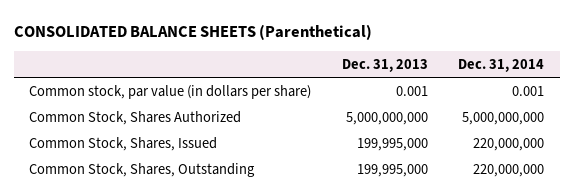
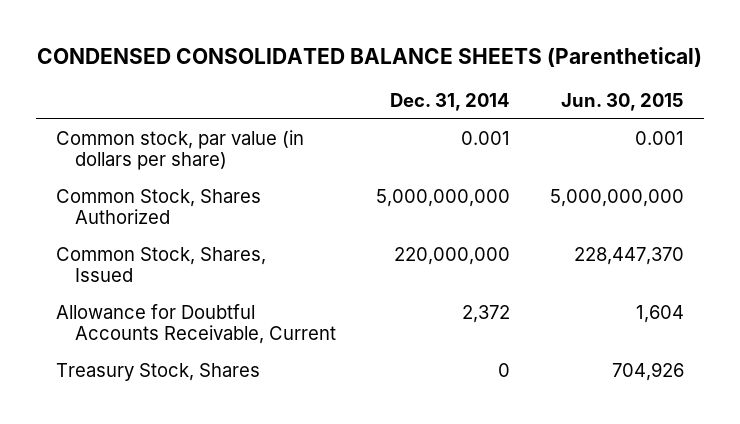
[14,23,373,40] CONSOLIDATED BALANCE SHEETS (Parenthetical) -> [36,47,702,68] CONDENSED CONSOLIDATED BALANCE SHEETS (Parenthetical)
[341,58,428,72] Dec. 31, 2013 -> none
none -> [560,93,684,112] Jun. 30, 2015
[29,162,256,177] Common Stock, Shares, Outstanding -> none
none -> [55,303,336,345] Allowance for Doubtful Accounts Receivable, Current
none -> [55,362,260,381] Treasury Stock, Shares

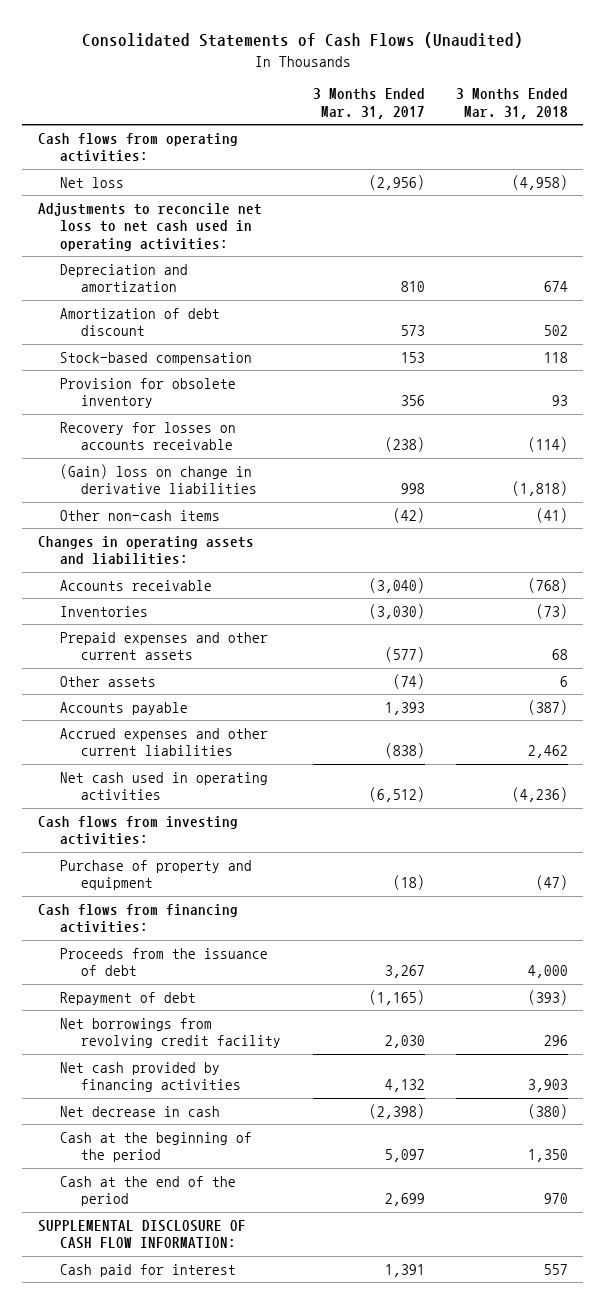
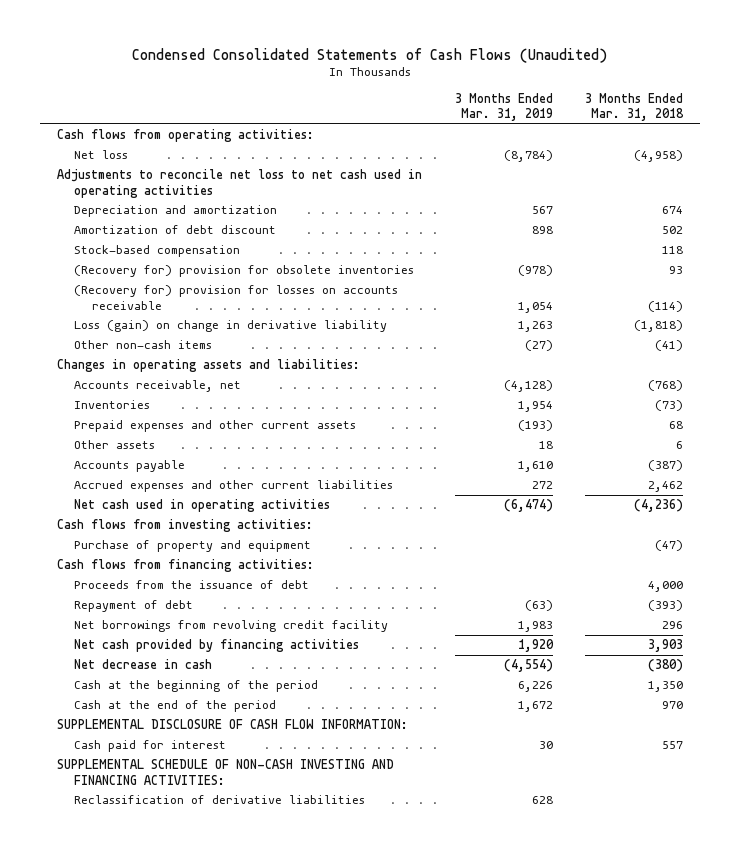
[81,32,523,49] Consolidated Statements of Cash Flows (Unaudited) -> [132,47,608,63] Condensed Consolidated Statements of Cash Flows (Unaudited)
[312,88,425,119] 3 Months Ended Mar. 31, 2017 -> none
none -> [454,93,553,122] 3 Months Ended Mar. 31, 2019
[37,202,262,251] Adjustments to reconcile net loss to net cash used in operating activities: -> [56,169,422,198] Adjustments to reconcile net loss to net cash used in operating activities
[59,377,236,409] Provision for obsolete inventory -> [74,265,415,278] (Recovery for) provision for obsolete inventories
[59,421,236,451] Recovery for losses on accounts receivable -> [74,285,399,310] (Recovery for) provision for losses on accounts receivable
[59,463,258,495] (Gain) loss on change in derivative liabilities -> [74,320,388,333] Loss (gain) on change in derivative liability
[59,579,212,591] Accounts receivable -> [74,380,242,393] Accounts receivable, net
none -> [56,759,394,785] SUPPLEMENTAL SCHEDULE OF NON-CASH INVESTING AND FINANCING ACTIVITIES:
none -> [74,795,366,805] Reclassification of derivative liabilities

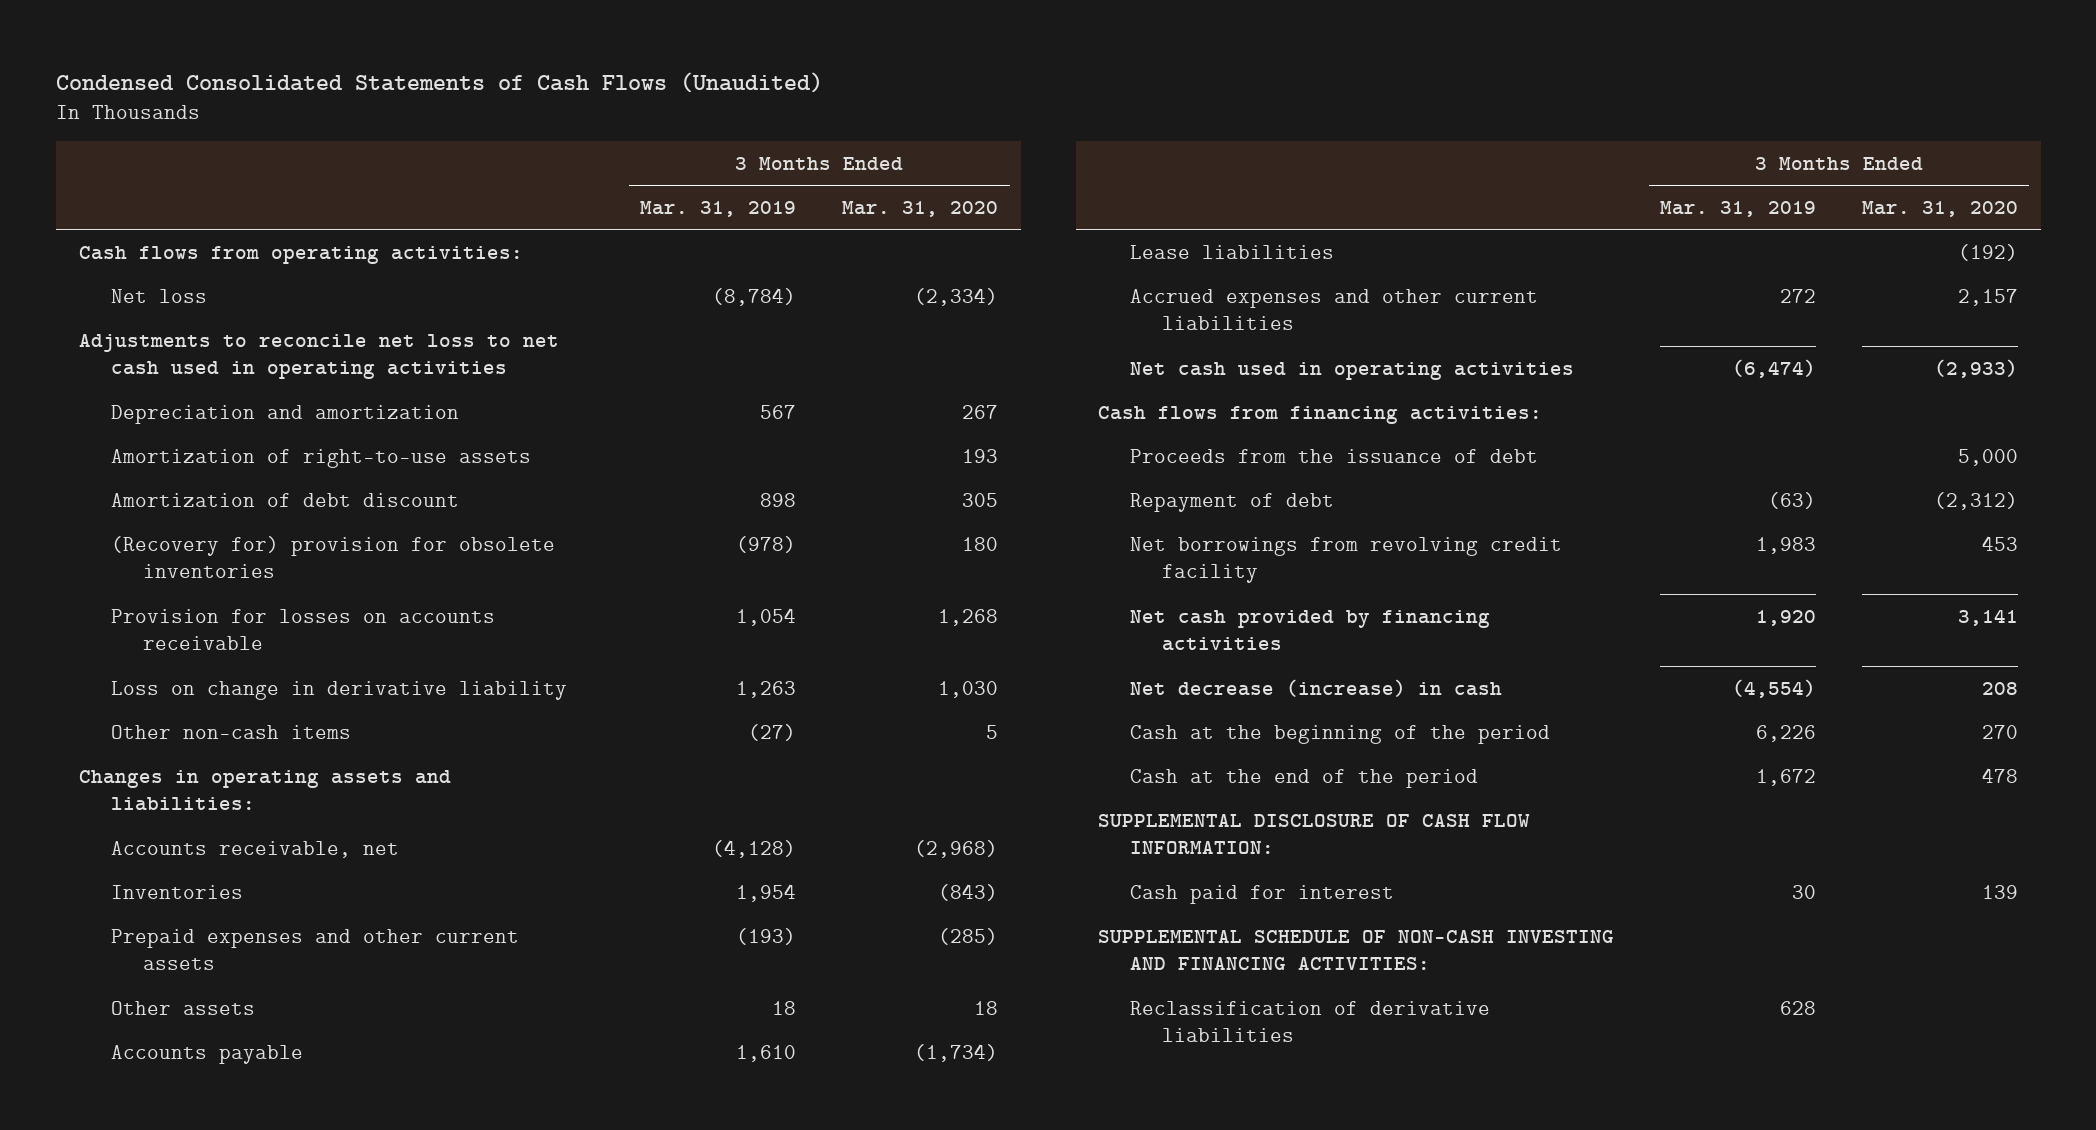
[585,93,685,122] 3 Months Ended Mar. 31, 2018 -> none
none -> [842,200,999,217] Mar. 31, 2020
none -> [110,448,531,468] Amortization of right-to-use assets
[74,245,241,258] Stock-based compensation -> none
[74,285,399,310] (Recovery for) provision for losses on accounts receivable -> [110,608,495,651] Provision for losses on accounts receivable
[74,320,388,333] Loss (gain) on change in derivative liability -> [110,680,567,700] Loss on change in derivative liability
none -> [1130,244,1335,259] Lease liabilities
[56,519,313,533] Cash flows from investing activities: -> none
[74,540,312,553] Purchase of property and equipment -> none
[74,659,213,670] Net decrease in cash -> [1130,678,1503,697] Net decrease (increase) in cash

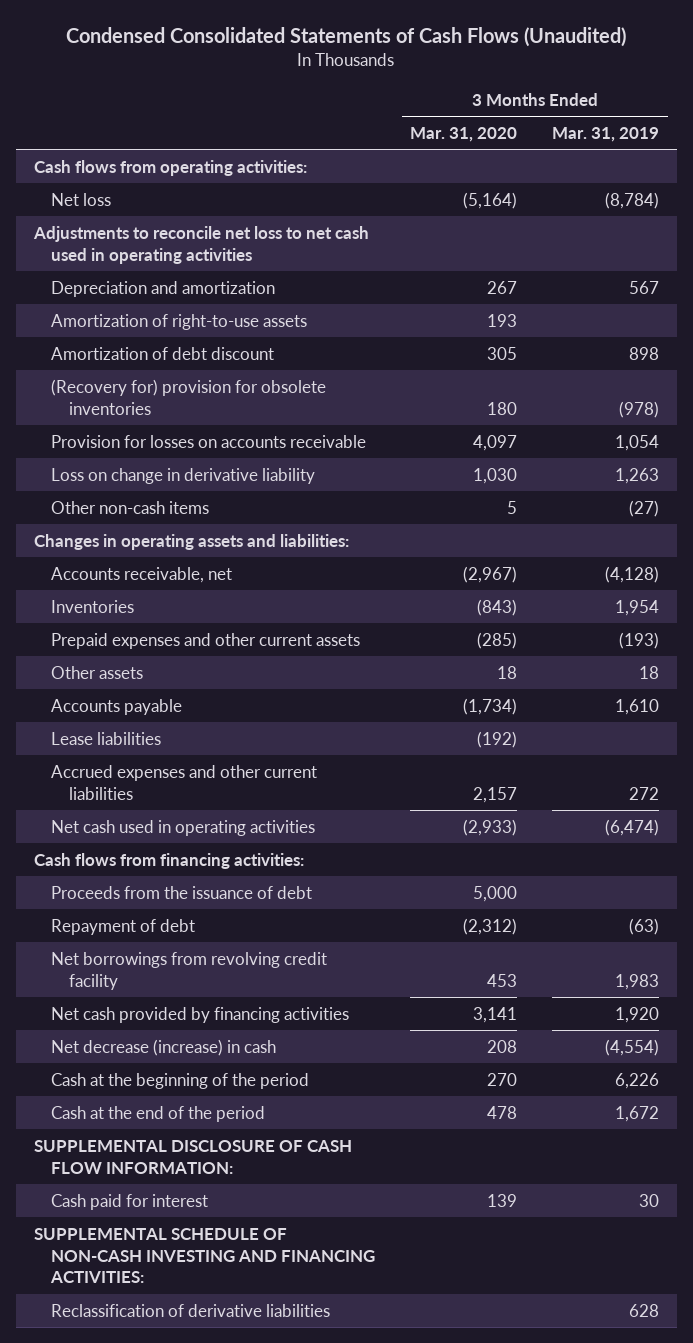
[914,287,999,306] (2,334) -> [463,191,518,209] (5,164)
[938,608,999,626] 1,268 -> [473,434,518,451] 4,097
[914,839,999,858] (2,968) -> [463,565,518,583] (2,967)

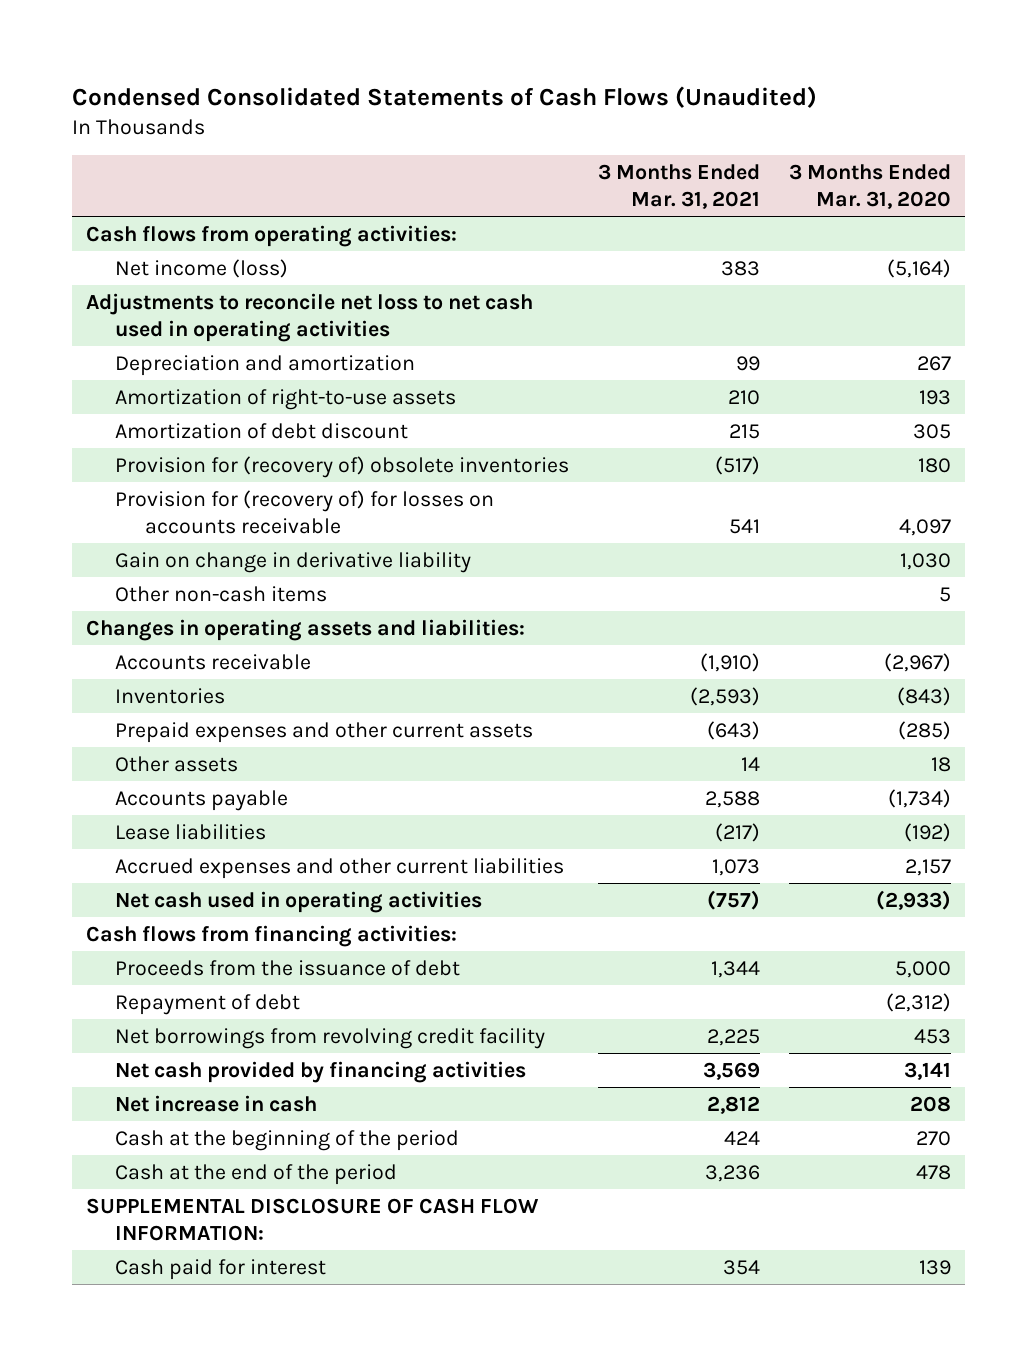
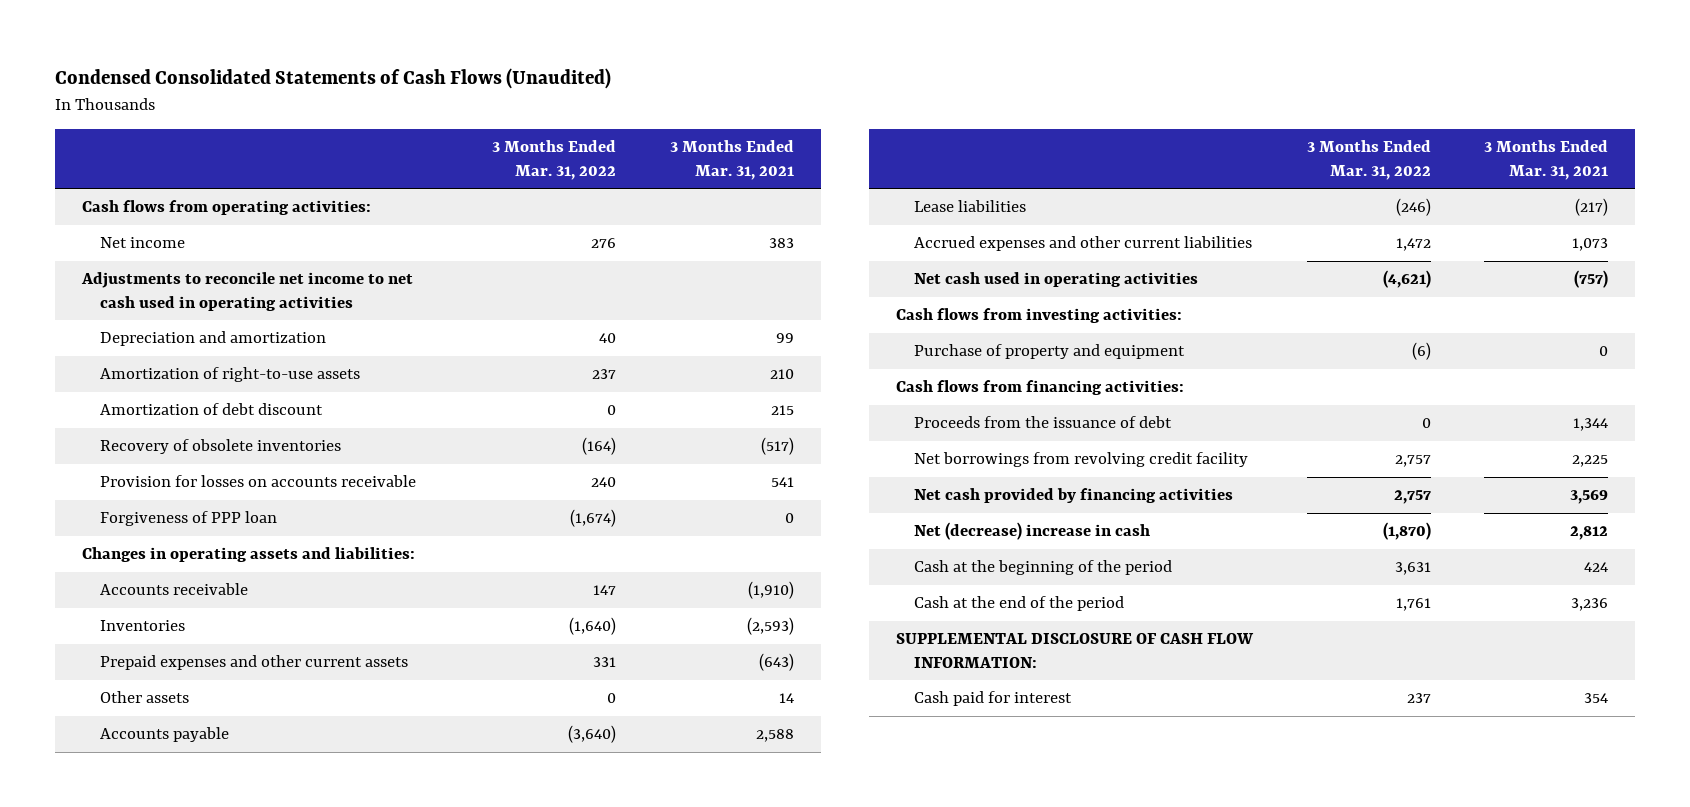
[788,163,951,210] 3 Months Ended Mar. 31, 2020 -> none
none -> [492,140,617,180] 3 Months Ended Mar. 31, 2022
[115,258,289,278] Net income (loss) -> [99,237,185,249] Net income
[85,292,533,342] Adjustments to reconcile net loss to net cash used in operating activities -> [80,272,413,311] Adjustments to reconcile net income to net cash used in operating activities
[115,551,472,573] Gain on change in derivative liability -> none
[115,585,328,602] Other non-cash items -> none
[115,455,570,478] Provision for (recovery of) obsolete inventories -> [99,439,341,455] Recovery of obsolete inventories
[115,489,495,534] Provision for (recovery of) for losses on accounts receivable -> [99,475,416,488] Provision for losses on accounts receivable
none -> [99,511,277,527] Forgiveness of PPP loan
none -> [895,308,1182,324] Cash flows from investing activities:
none -> [913,344,1185,360] Purchase of property and equipment
[115,993,301,1015] Repayment of debt -> none
[115,1094,318,1112] Net increase in cash -> [913,522,1150,541] Net (decrease) increase in cash

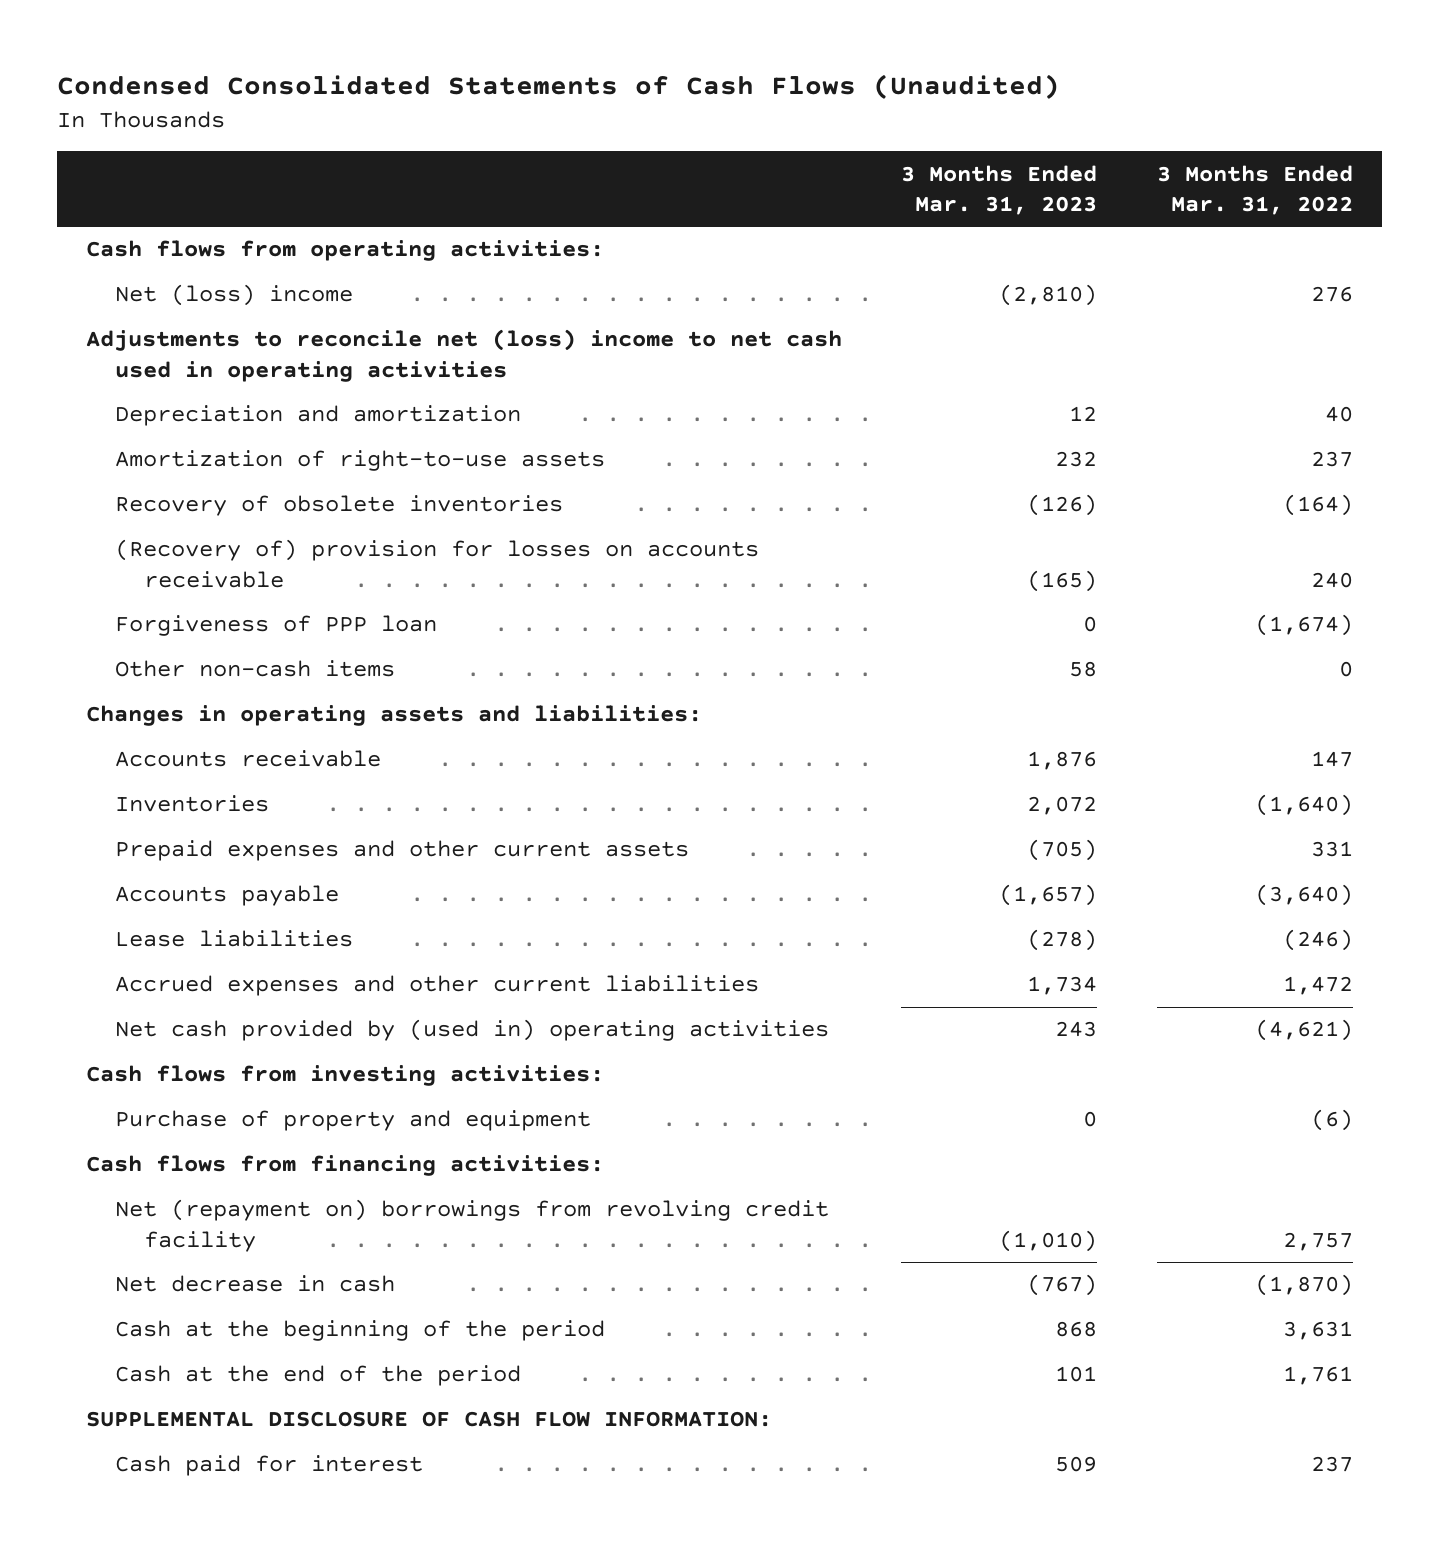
[670,140,795,180] 3 Months Ended Mar. 31, 2021 -> none
none -> [901,164,1098,216] 3 Months Ended Mar. 31, 2023
[99,237,185,249] Net income -> [115,284,354,307] Net (loss) income
[80,272,413,311] Adjustments to reconcile net income to net cash used in operating activities -> [86,329,843,382] Adjustments to reconcile net (loss) income to net cash used in operating activities
[99,403,323,416] Amortization of debt discount -> none
[99,475,416,488] Provision for losses on accounts receivable -> [115,539,760,588] (Recovery of) provision for losses on accounts receivable
none -> [115,660,396,678] Other non-cash items
[99,691,189,704] Other assets -> none
[913,272,1198,288] Net cash used in operating activities -> [115,1019,830,1042] Net cash provided by (used in) operating activities
[913,416,1172,429] Proceeds from the issuance of debt -> none
[913,488,1233,504] Net cash provided by financing activities -> none
[913,452,1248,468] Net borrowings from revolving credit facility -> [115,1199,830,1252] Net (repayment on) borrowings from revolving credit facility
[913,522,1150,541] Net (decrease) increase in cash -> [115,1275,396,1293] Net decrease in cash

